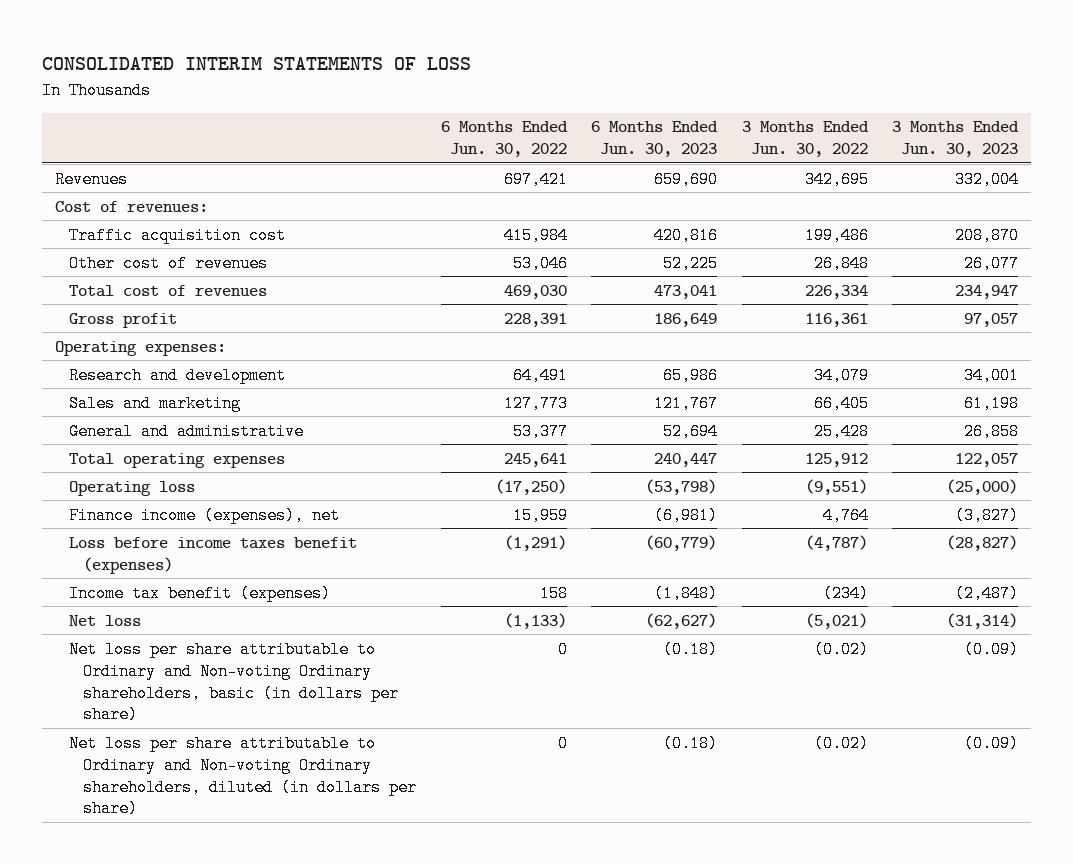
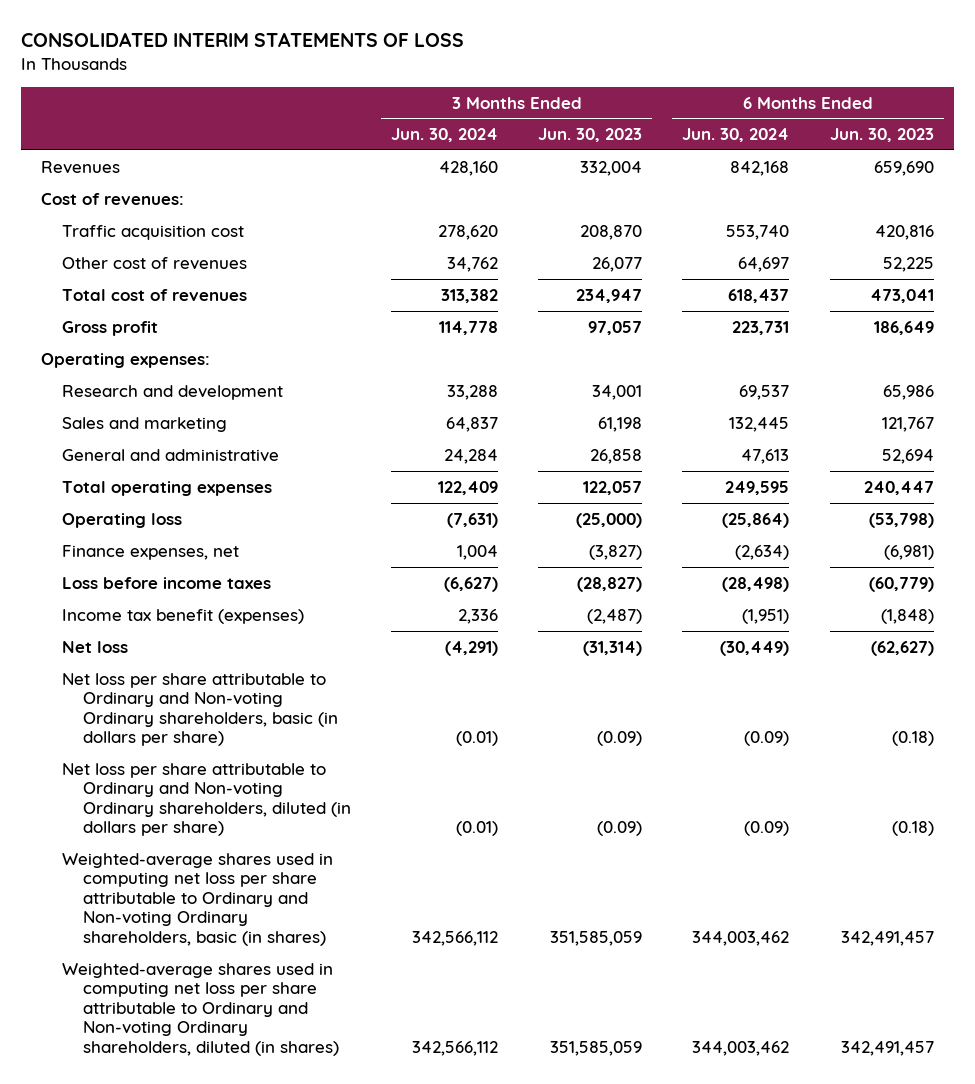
[440,121,568,158] 6 Months Ended Jun. 30, 2022 -> none
[741,121,869,158] 3 Months Ended Jun. 30, 2022 -> none
none -> [391,128,499,143] Jun. 30, 2024
none -> [682,128,790,143] Jun. 30, 2024
[68,506,340,524] Finance income (expenses), net -> [62,544,240,560] Finance expenses, net
[68,536,357,574] Loss before income taxes benefit (expenses) -> [62,576,272,589] Loss before income taxes
none -> [62,852,334,946] Weighted-average shares used in computing net loss per share attributable to Ordinary and Non-voting Ordinary shareholders, basic (in shares)
none -> [62,962,340,1056] Weighted-average shares used in computing net loss per share attributable to Ordinary and Non-voting Ordinary shareholders, diluted (in shares)

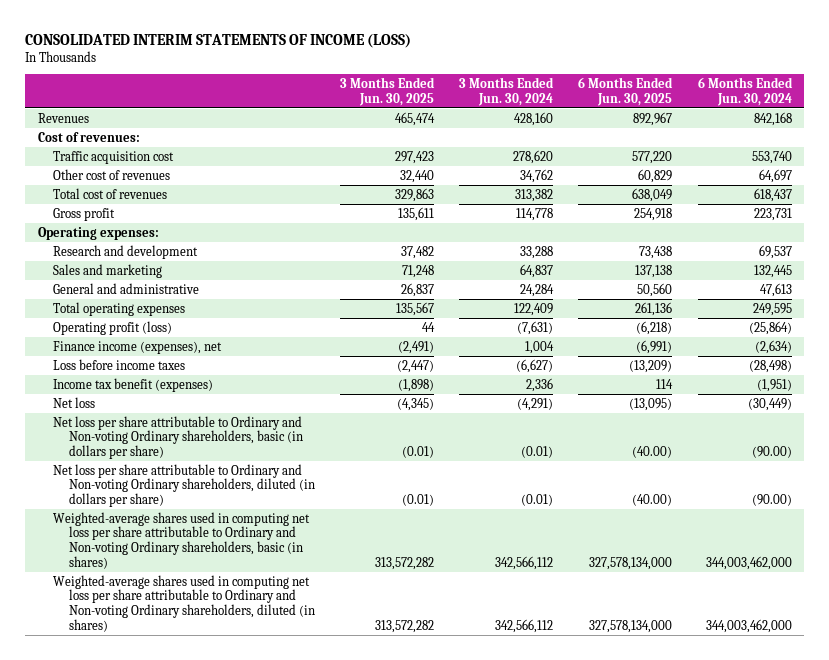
[21,32,465,48] CONSOLIDATED INTERIM STATEMENTS OF LOSS -> [25,33,412,48] CONSOLIDATED INTERIM STATEMENTS OF INCOME (LOSS)
[538,128,643,143] Jun. 30, 2023 -> none
[829,128,934,143] Jun. 30, 2023 -> none
none -> [340,77,436,106] 3 Months Ended Jun. 30, 2025
none -> [578,77,674,106] 6 Months Ended Jun. 30, 2025
[62,512,183,528] Operating loss -> [53,320,173,335] Operating profit (loss)
[62,544,240,560] Finance expenses, net -> [53,340,223,354] Finance income (expenses), net
[744,731,790,747] (0.09) -> [751,446,792,459] (90.00)
[744,821,790,837] (0.09) -> [751,494,792,507] (90.00)
[692,930,790,946] 344,003,462 -> [705,556,792,571] 344,003,462,000
[692,1040,790,1056] 344,003,462 -> [705,619,792,634] 344,003,462,000

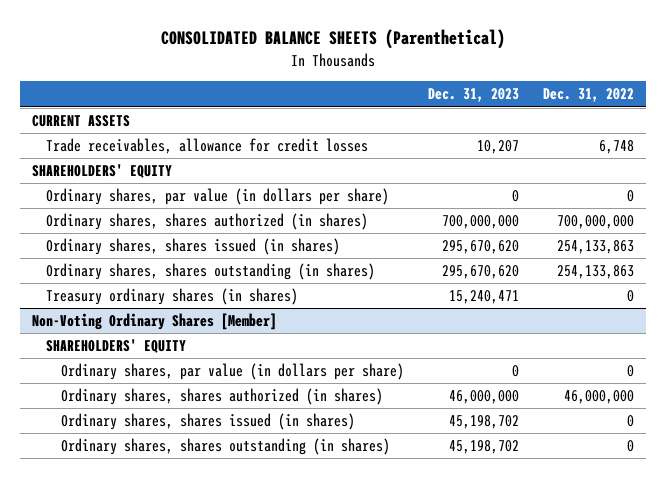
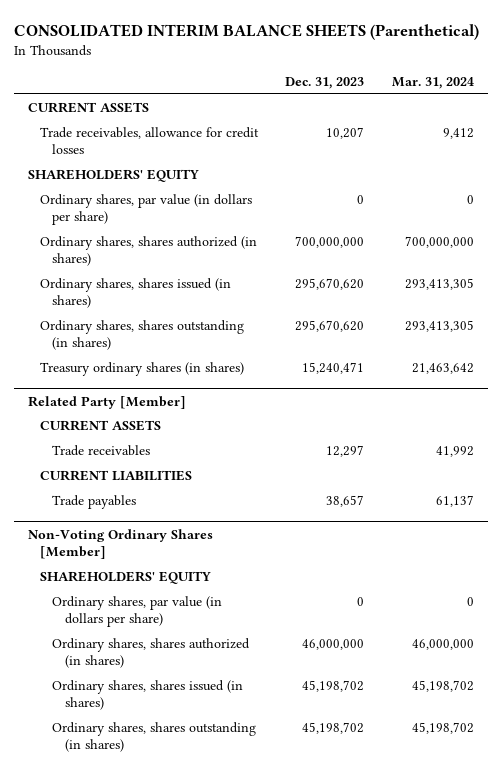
[160,29,505,50] CONSOLIDATED BALANCE SHEETS (Parenthetical) -> [13,23,479,40] CONSOLIDATED INTERIM BALANCE SHEETS (Parenthetical)
[542,88,634,103] Dec. 31, 2022 -> none
none -> [391,76,474,89] Mar. 31, 2024
none -> [27,395,186,409] Related Party [Member]
none -> [39,419,161,431] CURRENT ASSETS
none -> [52,444,151,456] Trade receivables
none -> [39,469,192,481] CURRENT LIABILITIES
none -> [52,494,137,509] Trade payables

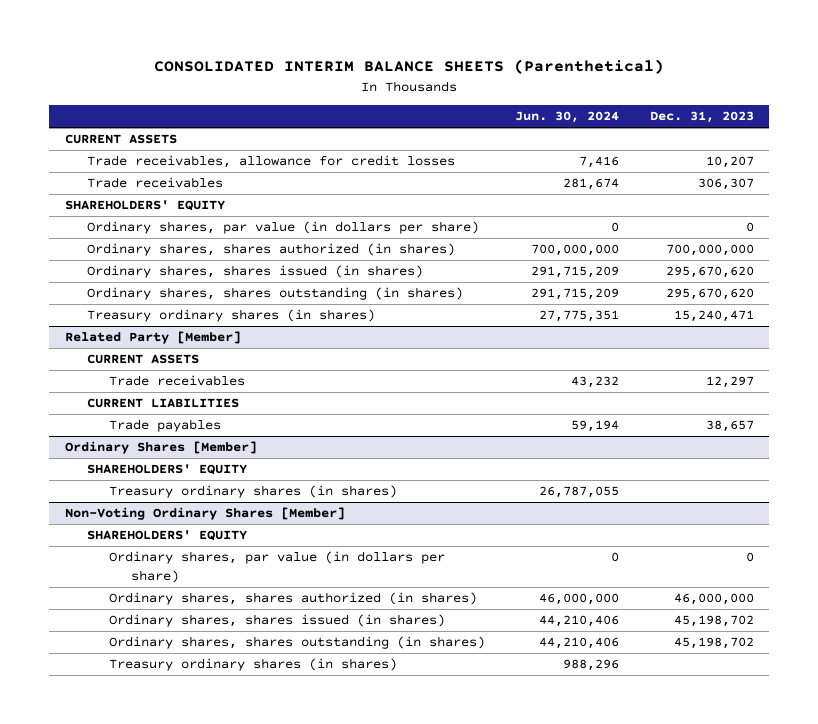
[391,76,474,89] Mar. 31, 2024 -> none
none -> [515,111,620,124] Jun. 30, 2024
none -> [86,177,223,189] Trade receivables
none -> [64,441,257,455] Ordinary Shares [Member]
none -> [86,464,247,476] SHAREHOLDERS' EQUITY
none -> [109,485,398,499] Treasury ordinary shares (in shares)
none -> [109,658,398,672] Treasury ordinary shares (in shares)

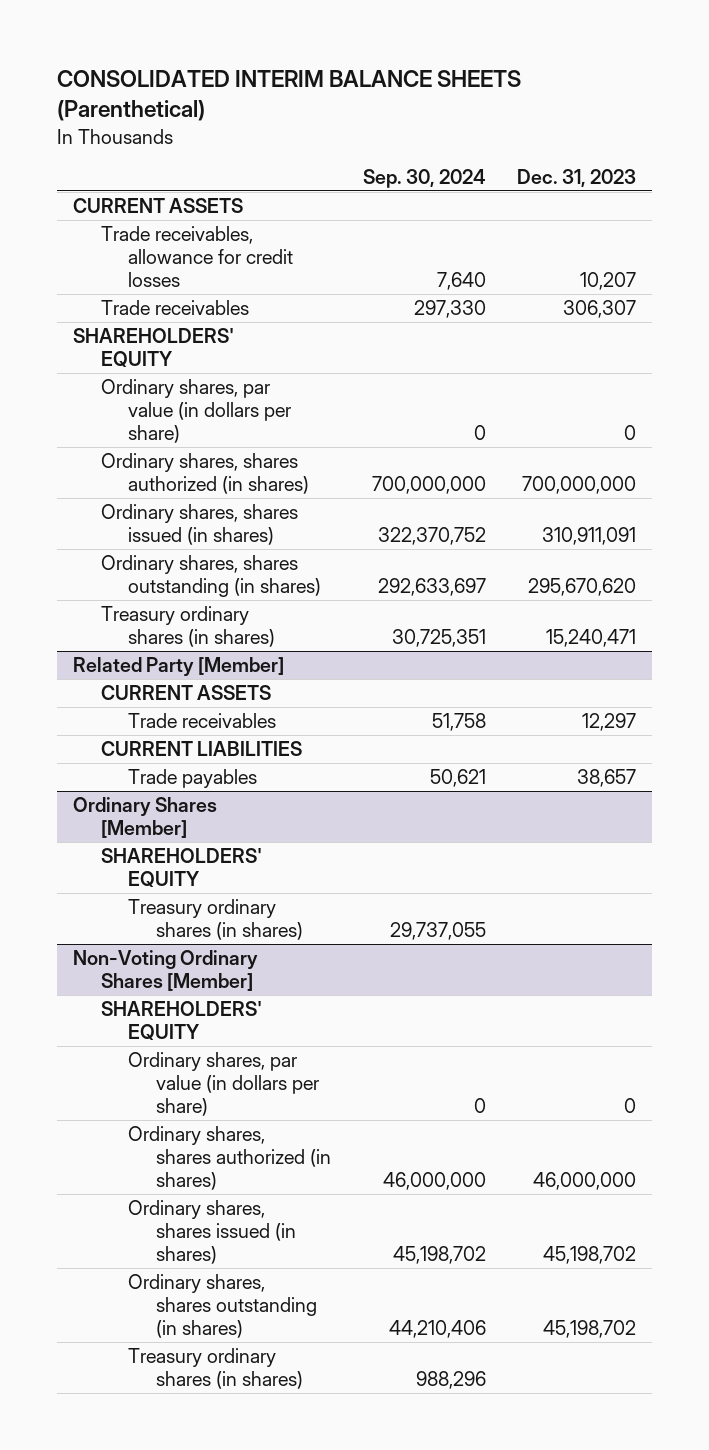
[515,111,620,124] Jun. 30, 2024 -> none
none -> [362,168,486,188] Sep. 30, 2024
[665,266,754,279] 295,670,620 -> [542,527,637,546] 310,911,091

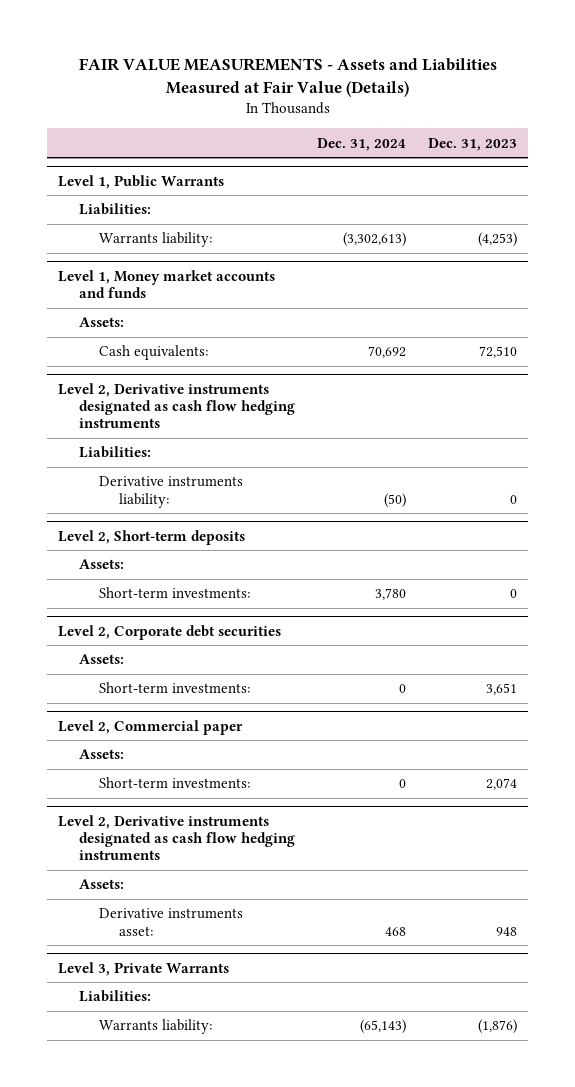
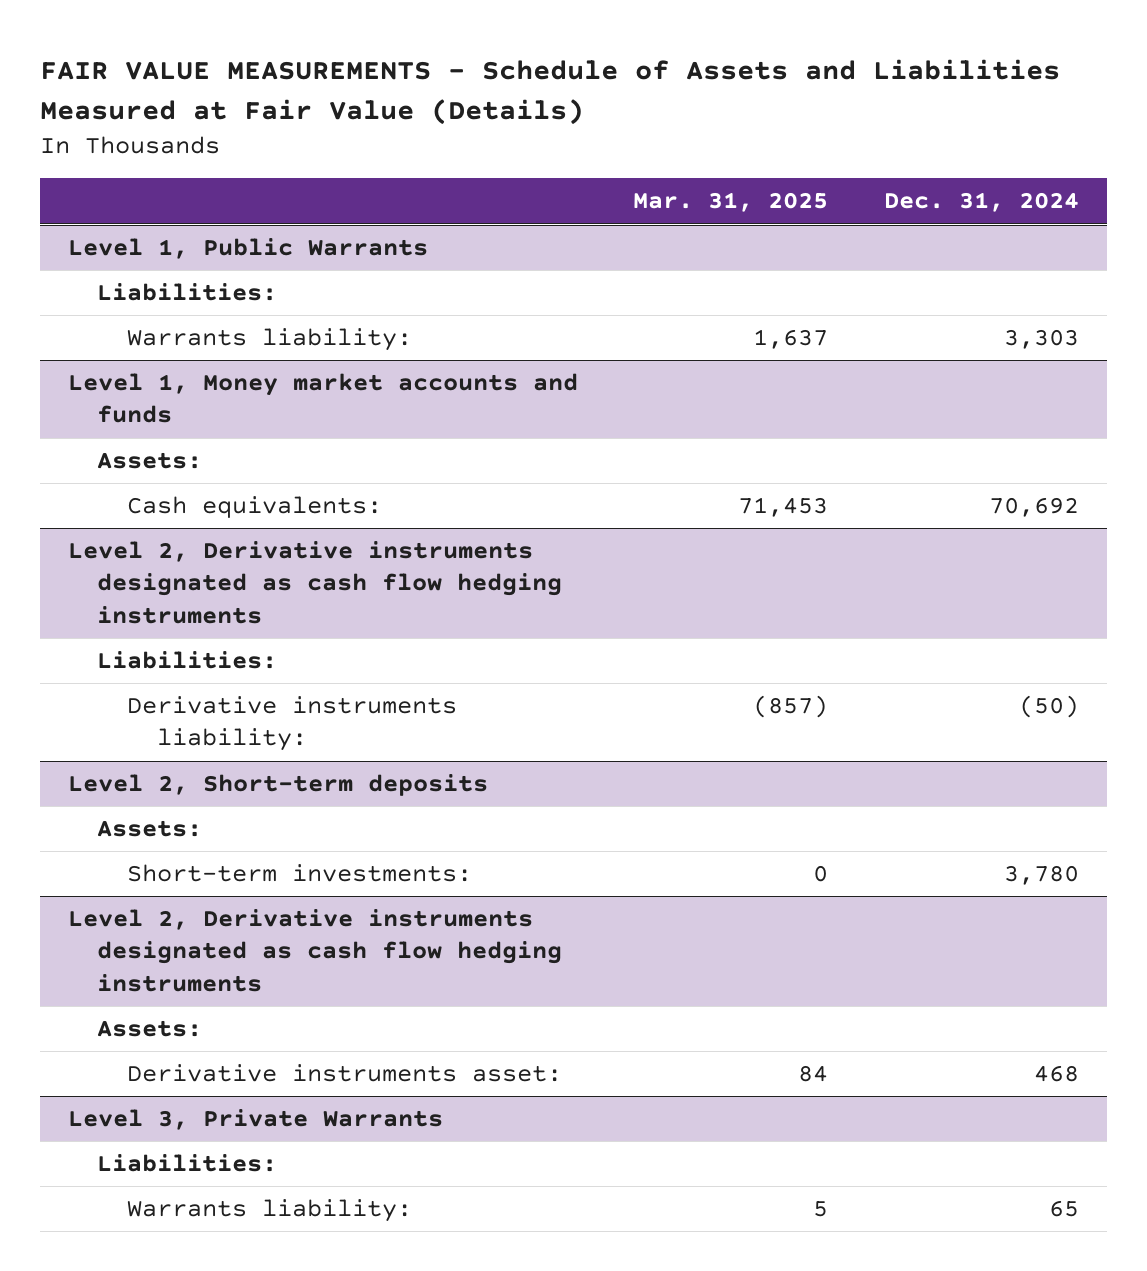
[78,58,497,98] FAIR VALUE MEASUREMENTS - Assets and Liabilities Measured at Fair Value (Details) -> [39,59,1060,125] FAIR VALUE MEASUREMENTS - Schedule of Assets and Liabilities Measured at Fair Value (Details)
[427,137,517,151] Dec. 31, 2023 -> none
none -> [633,192,829,213] Mar. 31, 2025
[342,232,406,248] (3,302,613) -> [1003,329,1079,350] 3,303
[58,624,282,640] Level 2, Corporate debt securities -> none
[78,654,124,665] Assets: -> none
[98,682,251,694] Short-term investments: -> none
[58,719,244,735] Level 2, Commercial paper -> none
[78,749,124,760] Assets: -> none
[98,777,251,789] Short-term investments: -> none
[359,1019,406,1035] (65,143) -> [1048,1200,1079,1218] 65

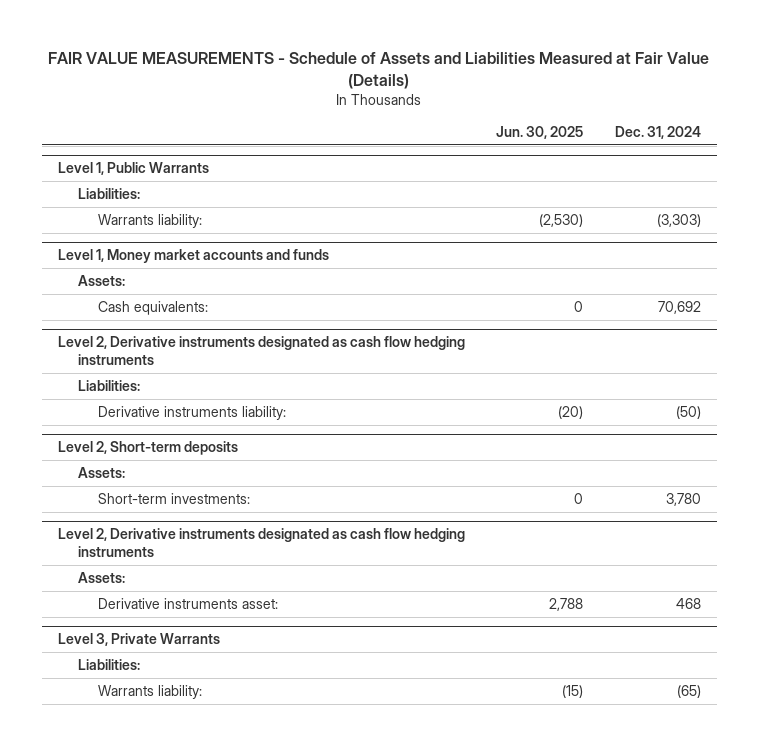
[633,192,829,213] Mar. 31, 2025 -> none
none -> [496,126,584,140] Jun. 30, 2025
[1003,329,1079,350] 3,303 -> [656,214,701,228] (3,303)
[1048,1200,1079,1218] 65 -> [676,685,701,699] (65)

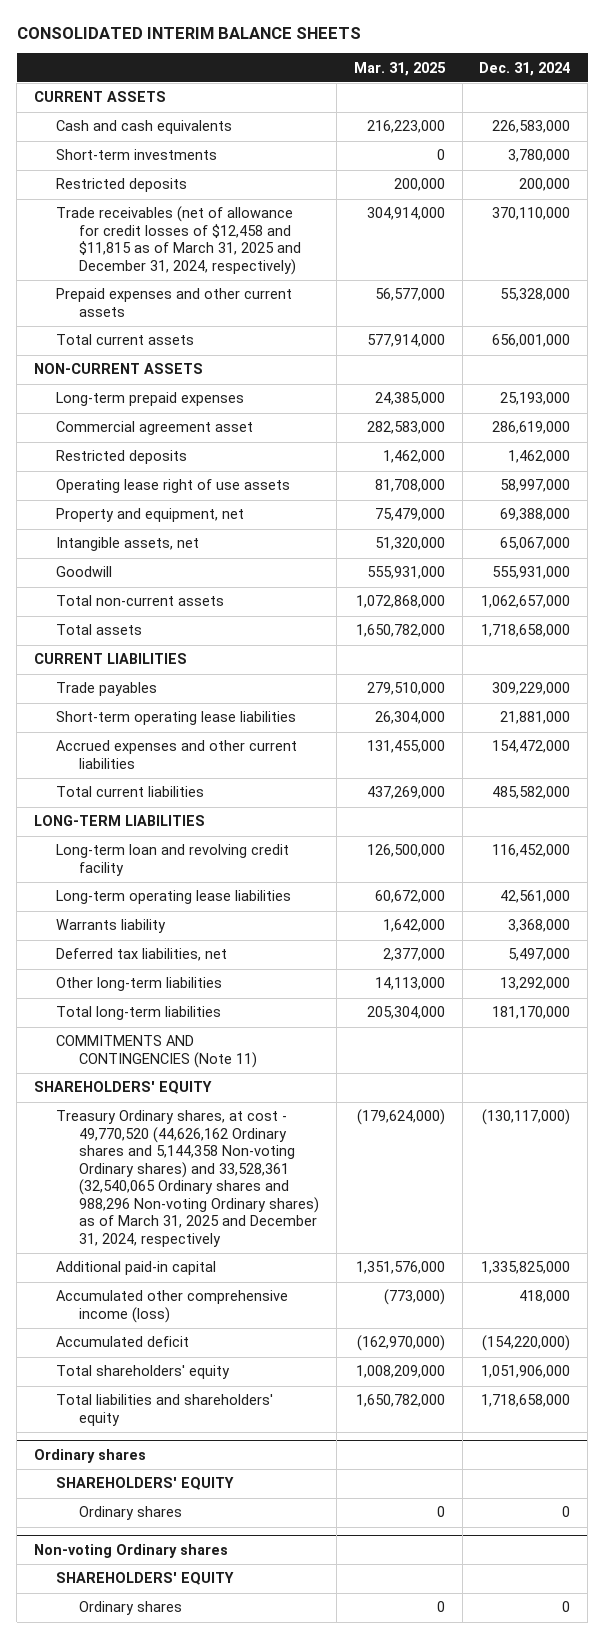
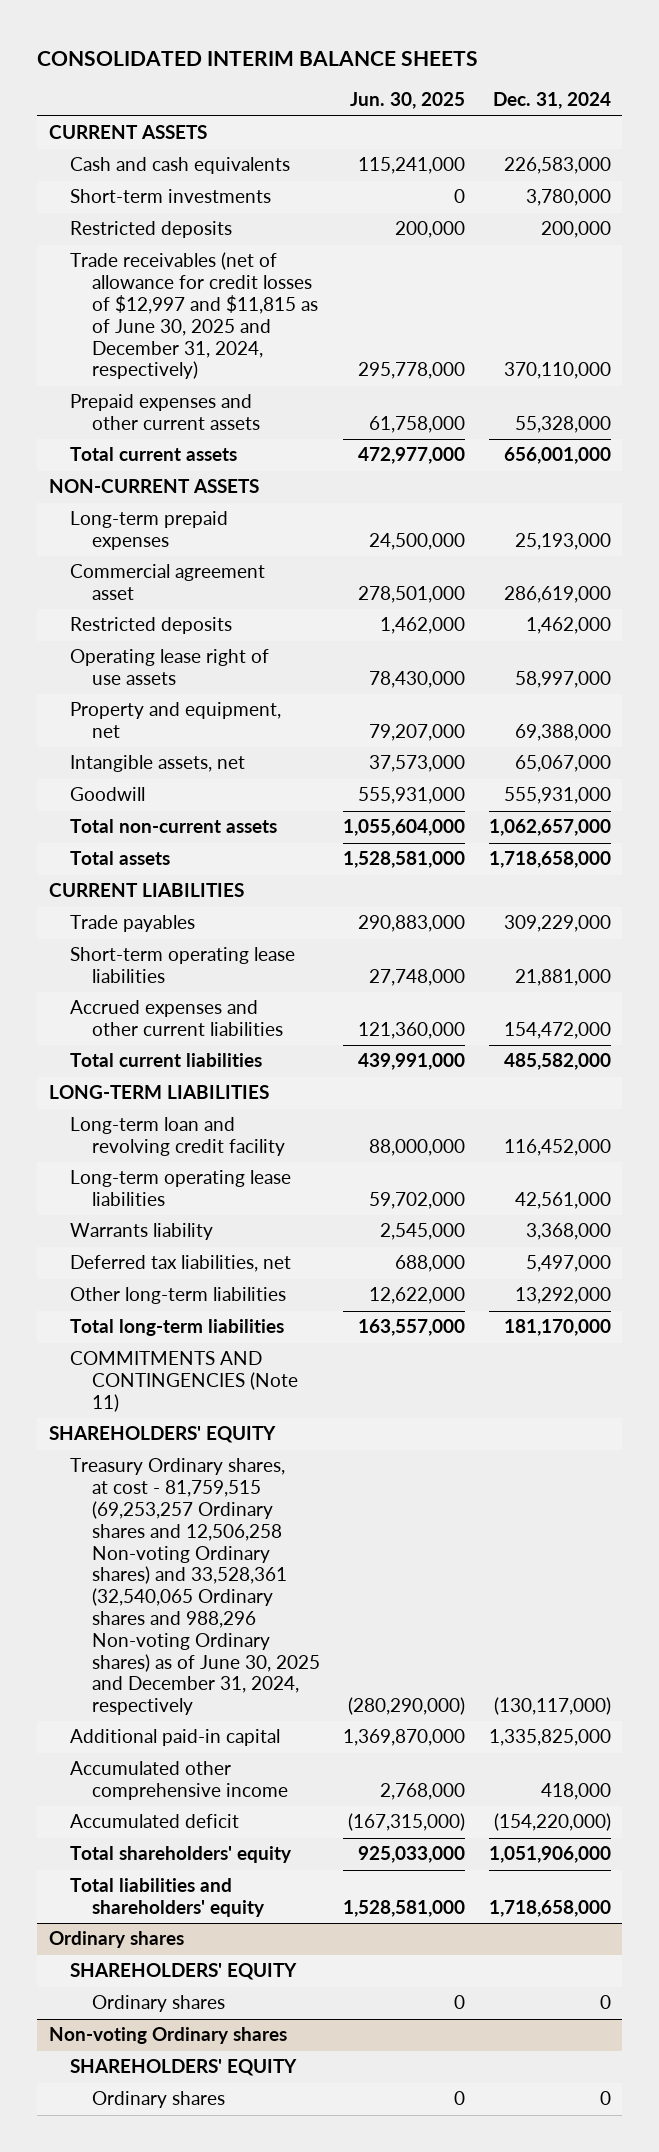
[353,61,446,76] Mar. 31, 2025 -> none
none -> [350,92,466,110] Jun. 30, 2025
[56,206,302,275] Trade receivables (net of allowance for credit losses of $12,458 and $11,815 as of March 31, 2025 and December 31, 2024, respectively) -> [70,252,319,380] Trade receivables (net of allowance for credit losses of $12,997 and $11,815 as of June 30, 2025 and December 31, 2024, respectively)
[56,1110,320,1247] Treasury Ordinary shares, at cost - 49,770,520 (44,626,162 Ordinary shares and 5,144,358 Non-voting Ordinary shares) and 33,528,361 (32,540,065 Ordinary shares and 988,296 Non-voting Ordinary shares) as of March 31, 2025 and December 31, 2024, respectively -> [70,1458,321,1716] Treasury Ordinary shares, at cost - 81,759,515 (69,253,257 Ordinary shares and 12,506,258 Non-voting Ordinary shares) and 33,528,361 (32,540,065 Ordinary shares and 988,296 Non-voting Ordinary shares) as of June 30, 2025 and December 31, 2024, respectively
[56,1290,289,1323] Accumulated other comprehensive income (loss) -> [70,1761,289,1801] Accumulated other comprehensive income

